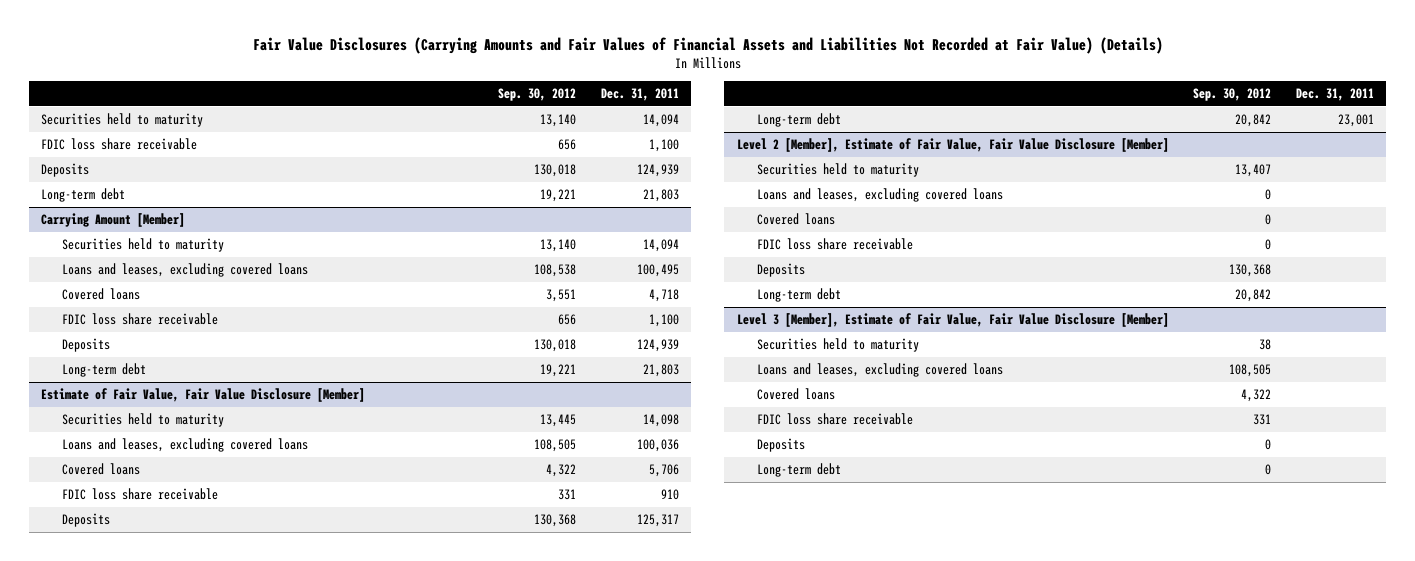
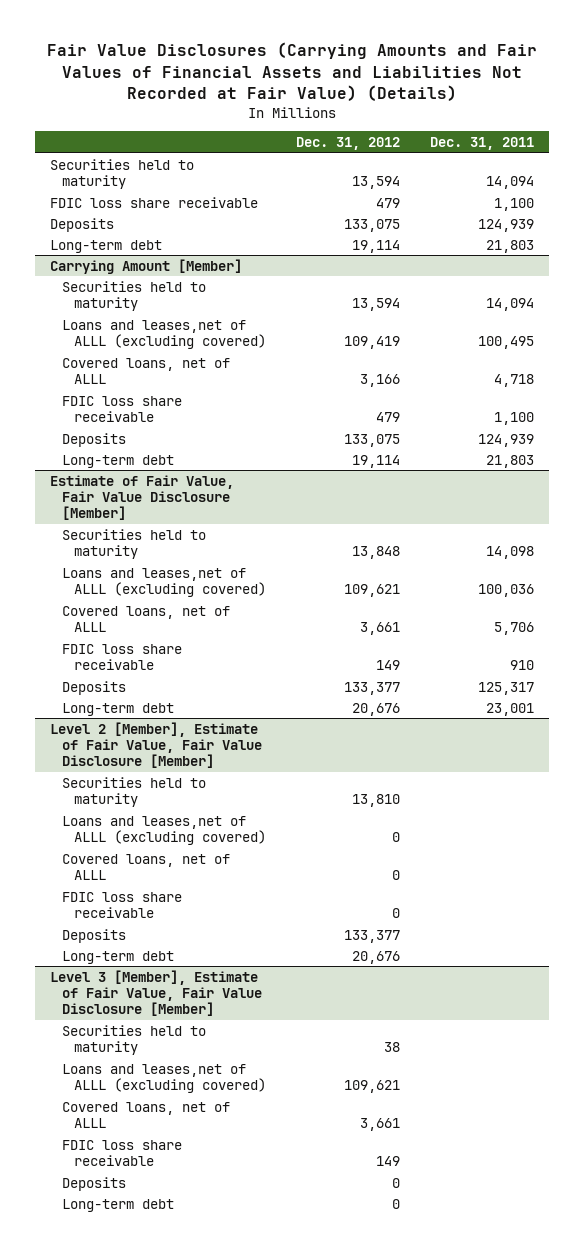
[497,88,576,102] Sep. 30, 2012 -> none
none -> [295,136,400,150] Dec. 31, 2012
[61,263,308,278] Loans and leases, excluding covered loans -> [61,319,266,350] Loans and leases,net of ALLL (excluding covered)
[61,288,140,301] Covered loans -> [61,357,230,385] Covered loans, net of ALLL
[61,438,308,453] Loans and leases, excluding covered loans -> [61,567,266,598] Loans and leases,net of ALLL (excluding covered)
[61,463,140,476] Covered loans -> [61,605,230,633] Covered loans, net of ALLL
[757,188,1004,203] Loans and leases, excluding covered loans -> [61,815,266,846] Loans and leases,net of ALLL (excluding covered)
[757,213,836,226] Covered loans -> [61,853,230,881] Covered loans, net of ALLL
[757,363,1004,378] Loans and leases, excluding covered loans -> [61,1063,266,1094] Loans and leases,net of ALLL (excluding covered)
[757,388,836,401] Covered loans -> [61,1101,230,1129] Covered loans, net of ALLL

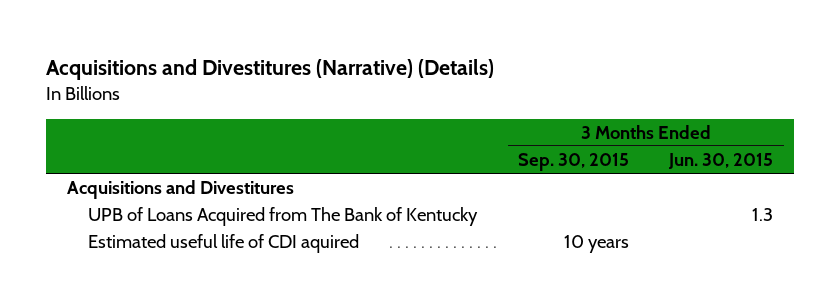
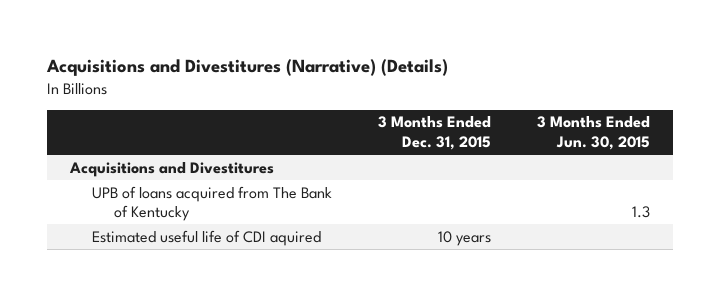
[517,153,629,172] Sep. 30, 2015 -> none
none -> [377,116,491,151] 3 Months Ended Dec. 31, 2015
[87,207,478,227] UPB of Loans Acquired from The Bank of Kentucky -> [91,185,332,222] UPB of loans acquired from The Bank of Kentucky

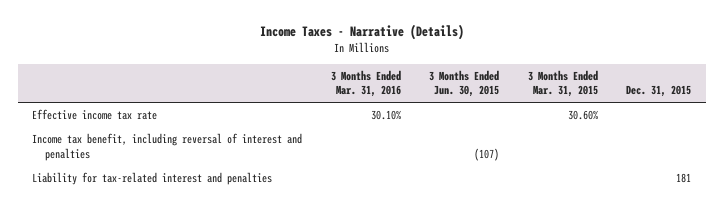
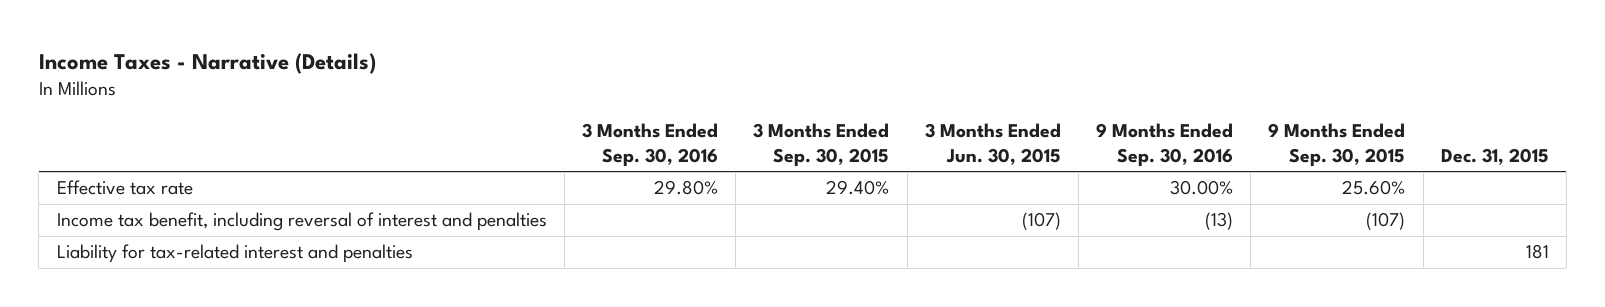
[330,69,401,98] 3 Months Ended Mar. 31, 2016 -> none
[527,69,598,98] 3 Months Ended Mar. 31, 2015 -> none
none -> [582,122,719,167] 3 Months Ended Sep. 30, 2016
none -> [753,122,890,167] 3 Months Ended Sep. 30, 2015
none -> [1096,122,1234,167] 9 Months Ended Sep. 30, 2016
none -> [1268,122,1406,167] 9 Months Ended Sep. 30, 2015
[32,108,158,120] Effective income tax rate -> [56,180,193,196] Effective tax rate

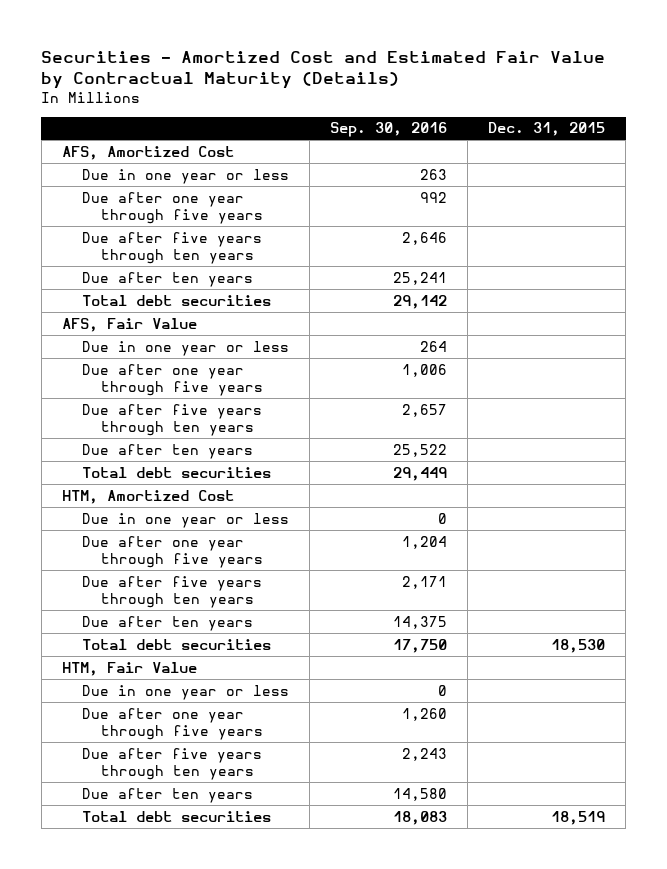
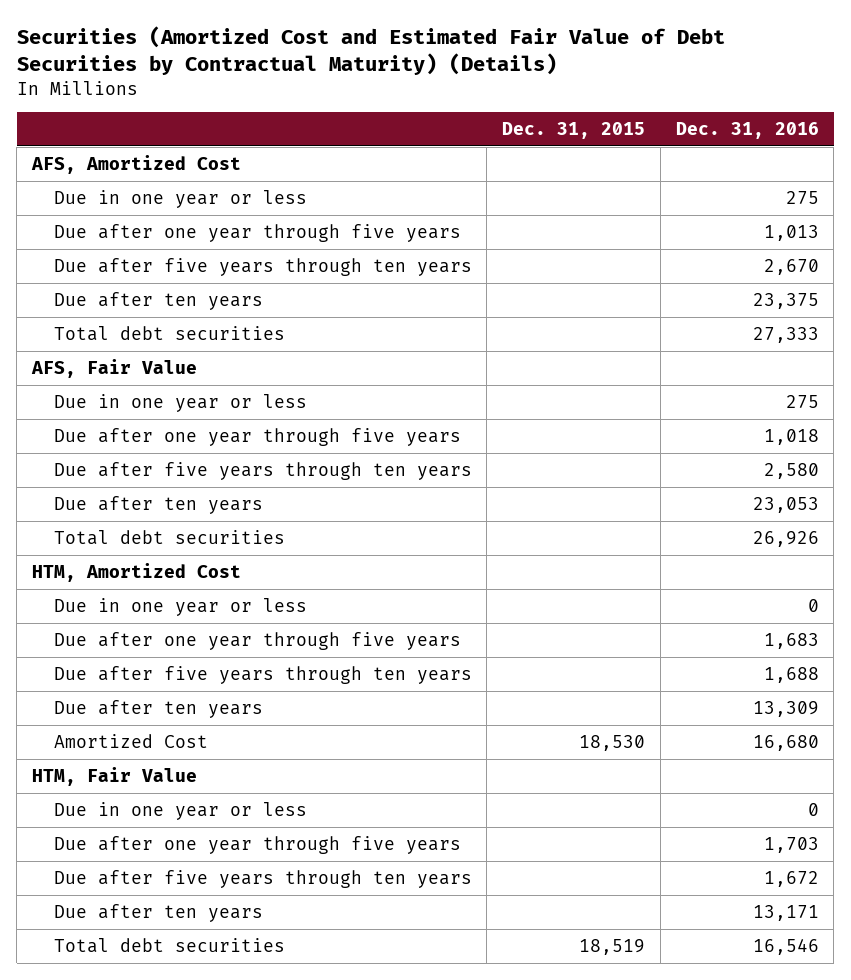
[41,50,606,90] Securities - Amortized Cost and Estimated Fair Value by Contractual Maturity (Details) -> [16,25,725,76] Securities (Amortized Cost and Estimated Fair Value of Debt Securities by Contractual Maturity) (Details)
[329,122,447,138] Sep. 30, 2016 -> none
none -> [675,122,819,140] Dec. 31, 2016
[81,638,271,650] Total debt securities -> [53,734,208,749] Amortized Cost

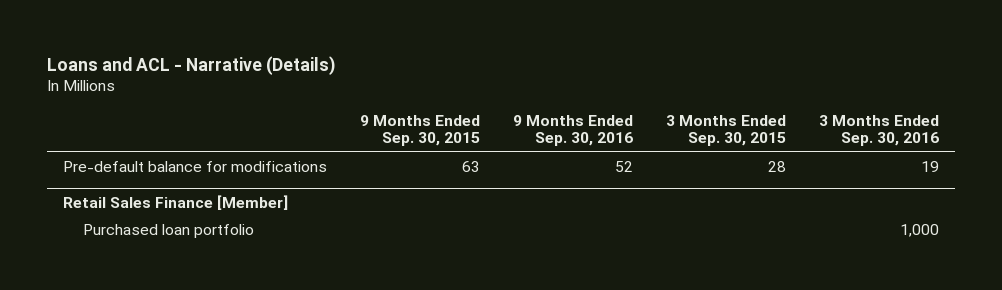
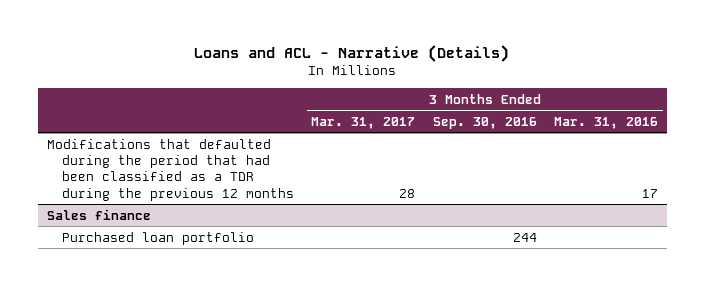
[360,114,481,147] 9 Months Ended Sep. 30, 2015 -> none
[513,114,634,147] 9 Months Ended Sep. 30, 2016 -> none
[665,114,786,147] 3 Months Ended Sep. 30, 2015 -> none
none -> [311,116,416,129] Mar. 31, 2017
none -> [554,116,659,129] Mar. 31, 2016
[63,161,328,173] Pre-default balance for modifications -> none
none -> [46,138,294,201] Modifications that defaulted during the period that had been classified as a TDR during the previous 12 months
[63,194,289,210] Retail Sales Finance [Member] -> [46,208,151,220] Sales finance
[899,224,939,238] 1,000 -> [512,232,537,242] 244

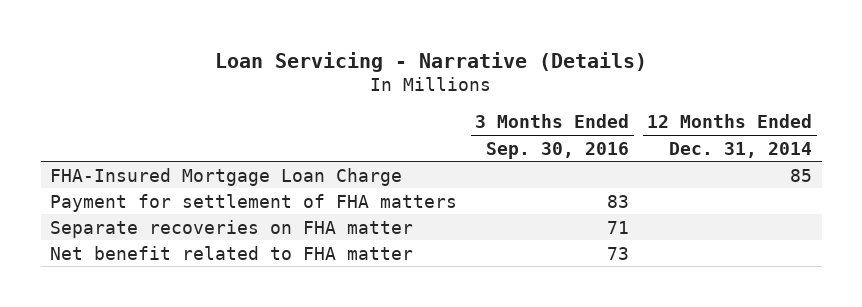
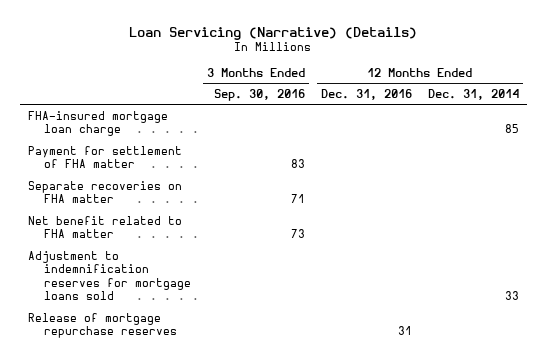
[215,51,648,72] Loan Servicing - Narrative (Details) -> [129,26,418,40] Loan Servicing (Narrative) (Details)
none -> [320,88,412,100] Dec. 31, 2016
[49,167,402,186] FHA-Insured Mortgage Loan Charge -> [27,110,168,137] FHA-insured mortgage loan charge
[49,193,457,212] Payment for settlement of FHA matters -> [27,145,182,169] Payment for settlement of FHA matter
none -> [27,250,191,301] Adjustment to indemnification reserves for mortgage loans sold
none -> [27,312,177,339] Release of mortgage repurchase reserves

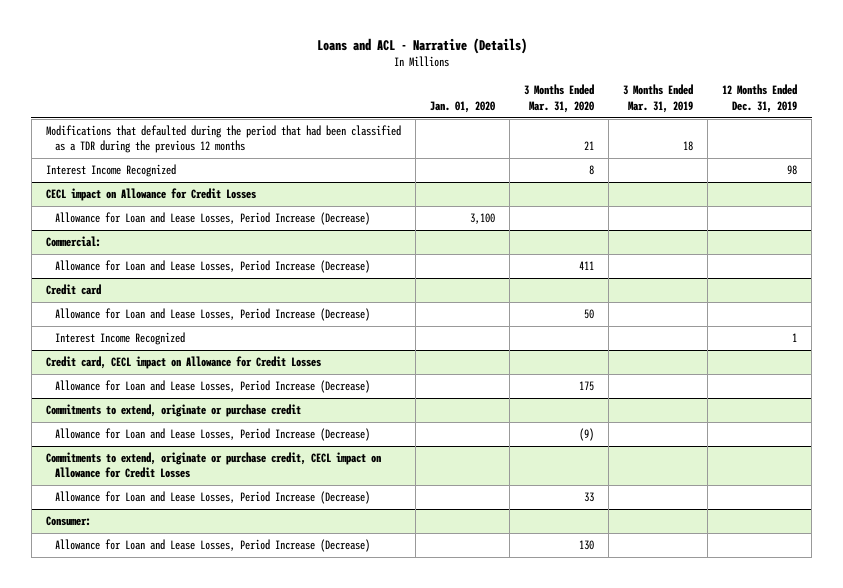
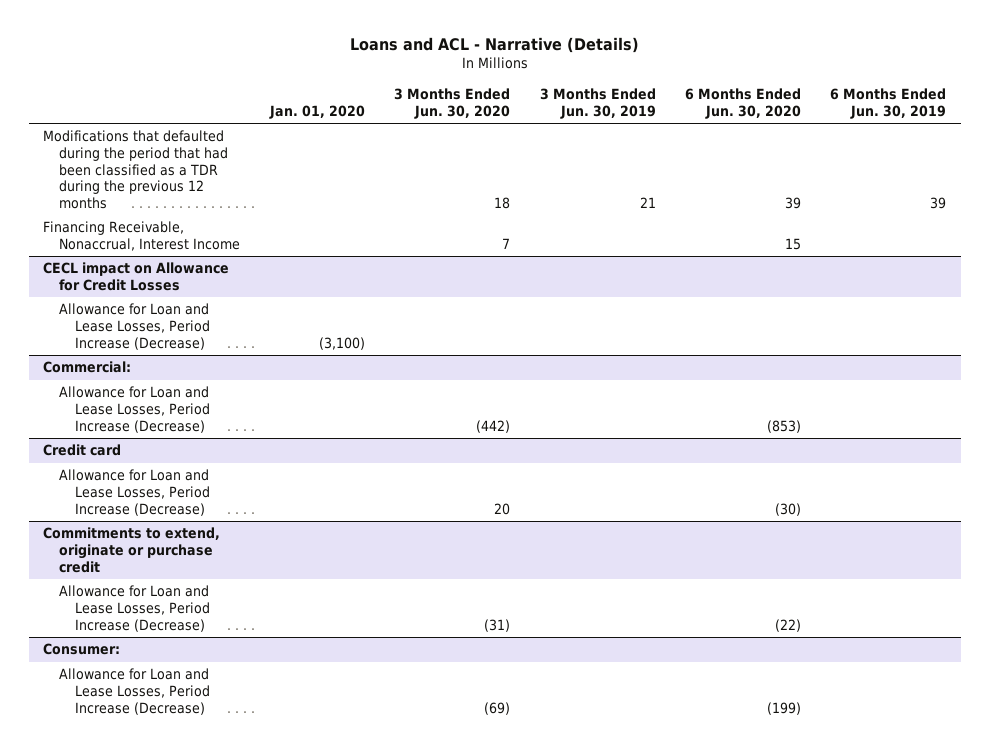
[524,84,595,113] 3 Months Ended Mar. 31, 2020 -> none
[623,84,694,113] 3 Months Ended Mar. 31, 2019 -> none
[722,84,798,113] 12 Months Ended Dec. 31, 2019 -> none
none -> [394,88,511,119] 3 Months Ended Jun. 30, 2020
none -> [539,88,656,119] 3 Months Ended Jun. 30, 2019
none -> [684,88,801,119] 6 Months Ended Jun. 30, 2020
none -> [830,88,947,119] 6 Months Ended Jun. 30, 2019
[45,164,176,178] Interest Income Recognized -> none
none -> [43,221,241,251] Financing Receivable, Nonaccrual, Interest Income
[470,213,496,225] 3,100 -> [318,336,365,350] (3,100)
[55,332,186,346] Interest Income Recognized -> none
[45,356,321,370] Credit card, CECL impact on Allowance for Credit Losses -> none
[55,380,371,394] Allowance for Loan and Lease Losses, Period Increase (Decrease) -> none
[45,452,381,479] Commitments to extend, originate or purchase credit, CECL impact on Allowance for Credit Losses -> none
[55,491,371,505] Allowance for Loan and Lease Losses, Period Increase (Decrease) -> none

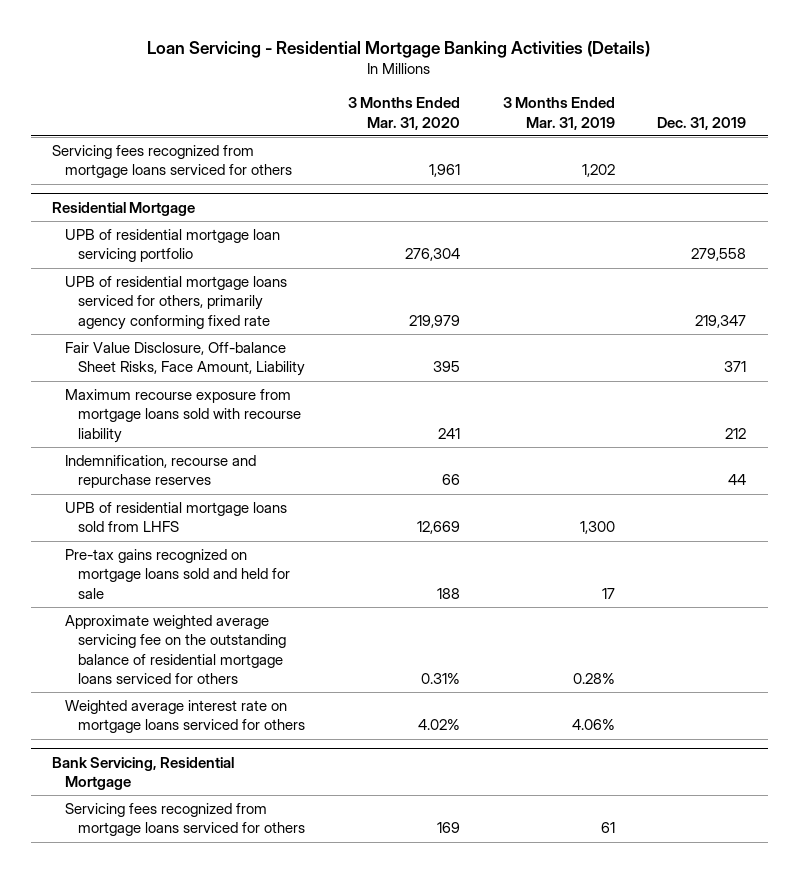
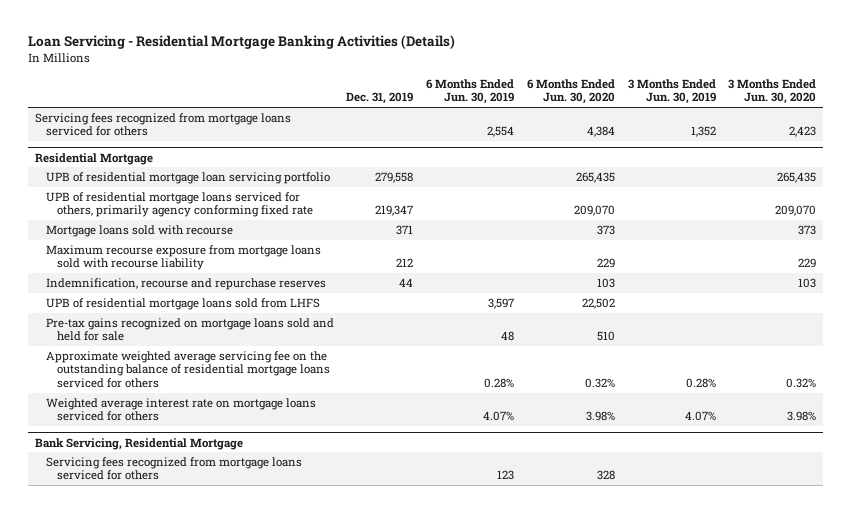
[347,97,460,130] 3 Months Ended Mar. 31, 2020 -> none
[502,97,615,130] 3 Months Ended Mar. 31, 2019 -> none
none -> [426,78,515,105] 6 Months Ended Jun. 30, 2019
none -> [526,78,615,105] 6 Months Ended Jun. 30, 2020
none -> [627,78,716,105] 3 Months Ended Jun. 30, 2019
none -> [728,78,817,105] 3 Months Ended Jun. 30, 2020
[65,342,306,377] Fair Value Disclosure, Off-balance Sheet Risks, Face Amount, Liability -> [45,225,233,238] Mortgage loans sold with recourse

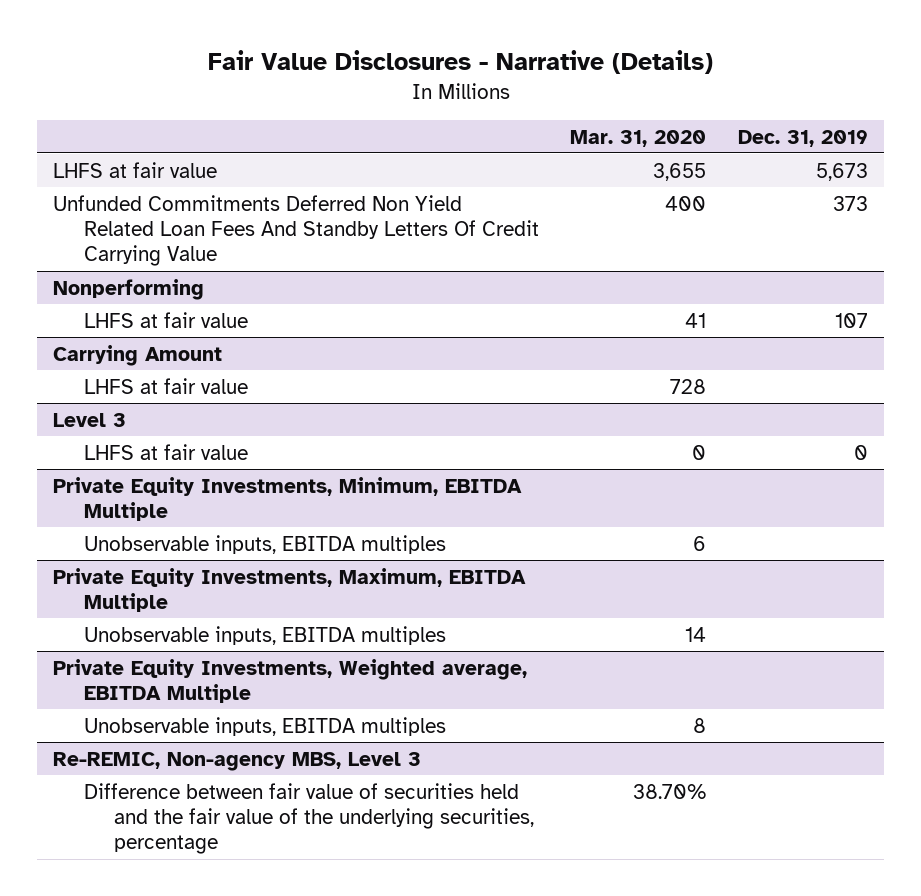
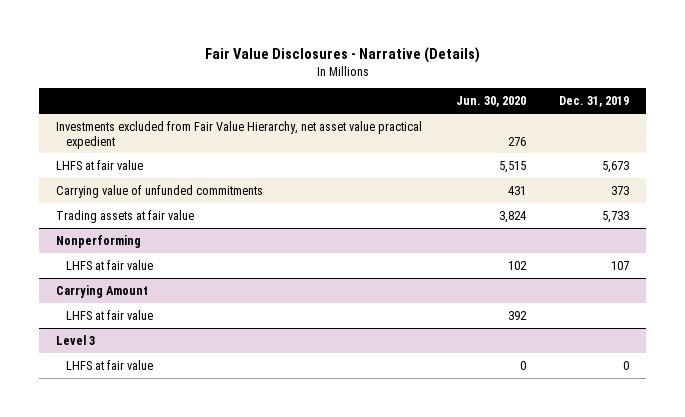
[570,129,707,147] Mar. 31, 2020 -> none
none -> [455,96,526,108] Jun. 30, 2020
none -> [56,120,423,149] Investments excluded from Fair Value Hierarchy, net asset value practical expedient
[53,194,539,267] Unfunded Commitments Deferred Non Yield Related Loan Fees And Standby Letters Of Credit Carrying Value -> [56,184,264,198] Carrying value of unfunded commitments
none -> [56,209,195,223] Trading assets at fair value
[53,476,523,522] Private Equity Investments, Minimum, EBITDA Multiple -> none
[83,534,446,554] Unobservable inputs, EBITDA multiples -> none
[53,567,527,613] Private Equity Investments, Maximum, EBITDA Multiple -> none
[83,625,446,645] Unobservable inputs, EBITDA multiples -> none
[53,658,528,704] Private Equity Investments, Weighted average, EBITDA Multiple -> none
[83,716,446,736] Unobservable inputs, EBITDA multiples -> none
[53,751,422,771] Re-REMIC, Non-agency MBS, Level 3 -> none
[83,782,535,855] Difference between fair value of securities held and the fair value of the underlying securities, percentage -> none

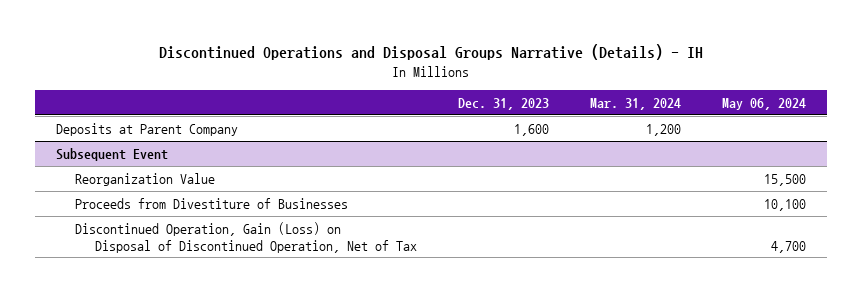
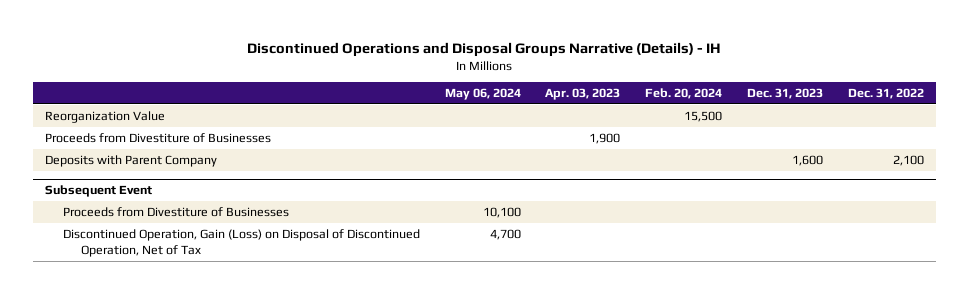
[589,97,681,110] Mar. 31, 2024 -> none
none -> [545,88,621,101] Apr. 03, 2023
none -> [645,88,723,100] Feb. 20, 2024
none -> [847,88,924,100] Dec. 31, 2022
none -> [45,110,166,123] Reorganization Value
none -> [45,132,272,143] Proceeds from Divestiture of Businesses
[55,122,238,136] Deposits at Parent Company -> [45,154,218,167] Deposits with Parent Company
[75,172,216,186] Reorganization Value -> none

